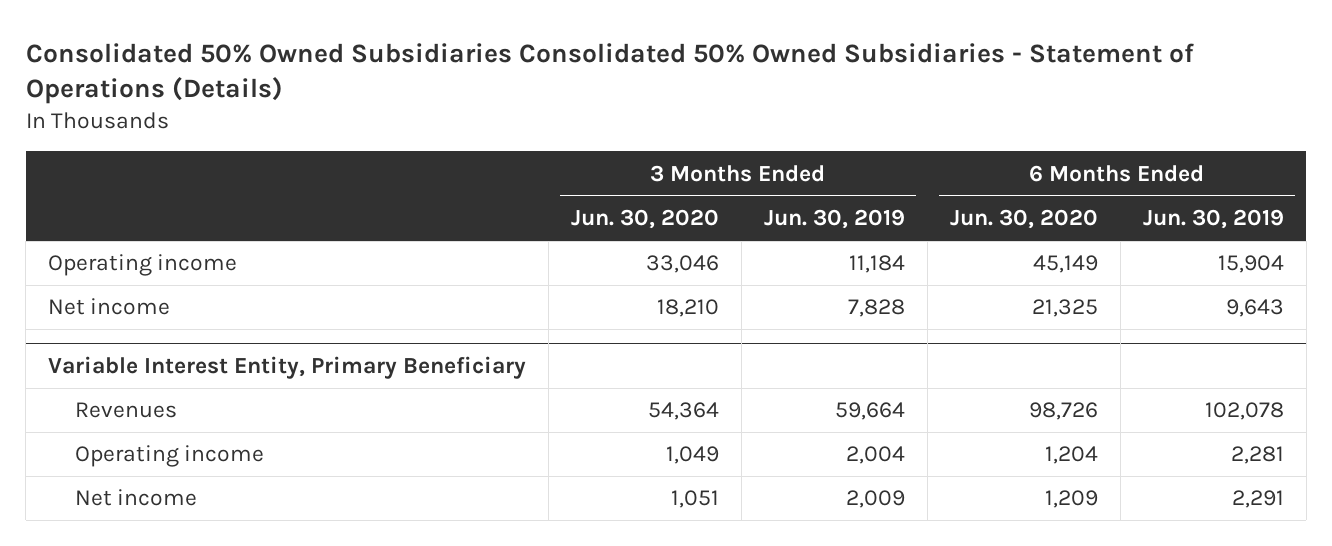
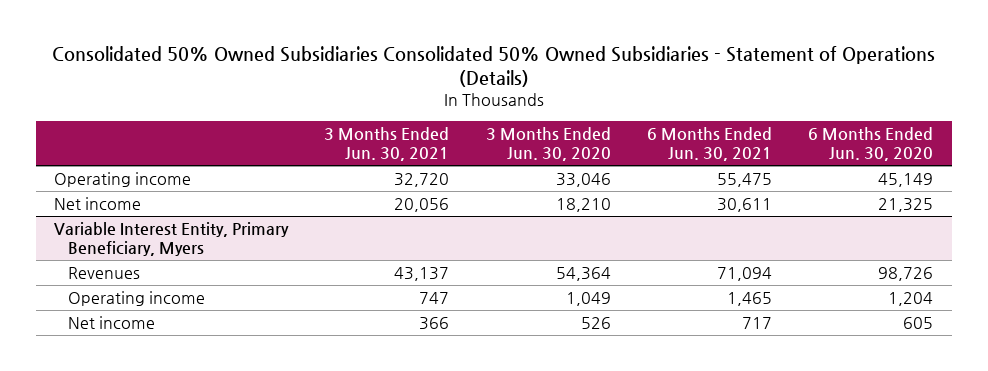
[764,209,906,230] Jun. 30, 2019 -> none
[1142,209,1284,230] Jun. 30, 2019 -> none
none -> [324,126,450,162] 3 Months Ended Jun. 30, 2021
none -> [647,126,773,162] 6 Months Ended Jun. 30, 2021
[48,356,527,380] Variable Interest Entity, Primary Beneficiary -> [54,222,290,257] Variable Interest Entity, Primary Beneficiary, Myers
[671,490,720,509] 1,051 -> [580,317,611,330] 526
[1044,490,1098,509] 1,209 -> [903,317,934,330] 605

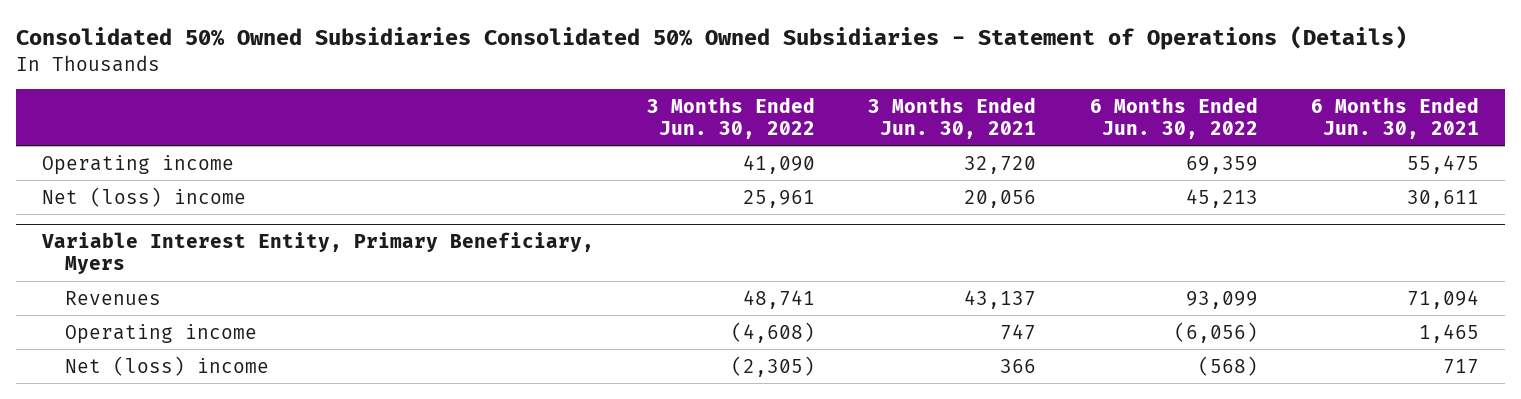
[485,126,611,162] 3 Months Ended Jun. 30, 2020 -> none
[808,126,934,162] 6 Months Ended Jun. 30, 2020 -> none
none -> [647,97,816,139] 3 Months Ended Jun. 30, 2022
none -> [1089,97,1258,139] 6 Months Ended Jun. 30, 2022
[54,197,142,211] Net income -> [42,186,247,207] Net (loss) income
[68,316,156,330] Net income -> [65,355,270,376] Net (loss) income

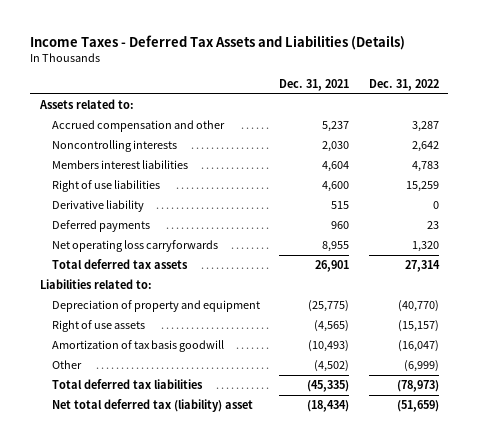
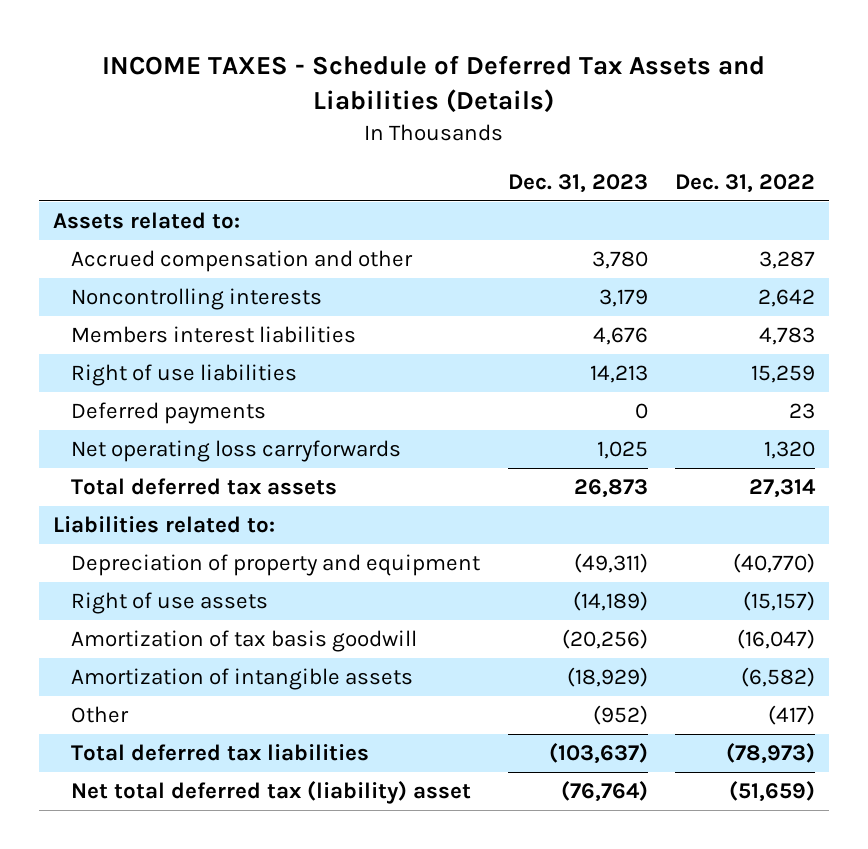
[30,35,406,51] Income Taxes - Deferred Tax Assets and Liabilities (Details) -> [102,55,766,114] INCOME TAXES - Schedule of Deferred Tax Assets and Liabilities (Details)
[279,78,350,91] Dec. 31, 2021 -> none
none -> [507,173,648,193] Dec. 31, 2023
[51,200,144,213] Derivative liability -> none
none -> [70,668,413,691] Amortization of intangible assets
[403,360,439,373] (6,999) -> [768,705,816,726] (417)

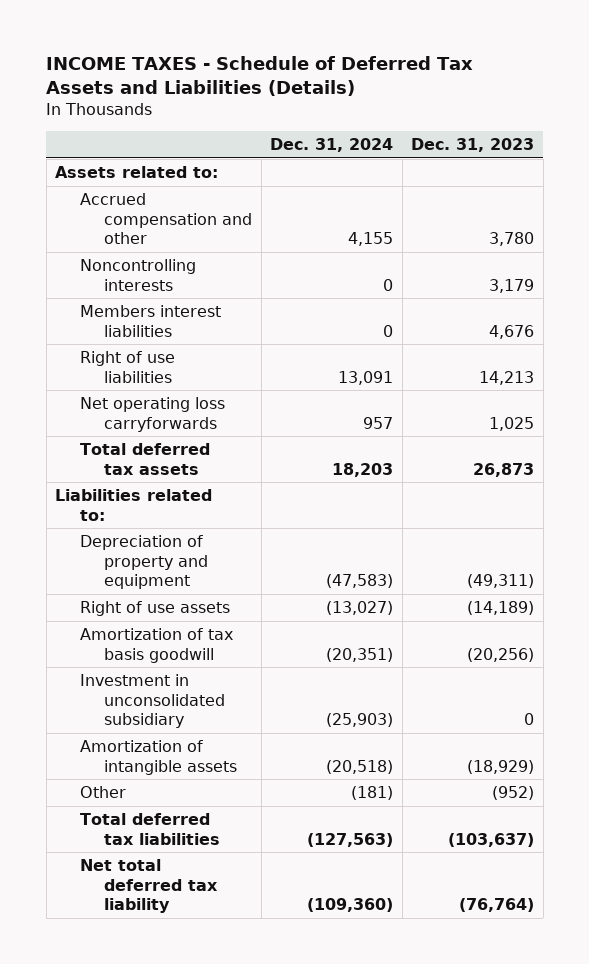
[675,173,816,193] Dec. 31, 2022 -> none
none -> [270,137,394,152] Dec. 31, 2024
[70,402,266,425] Deferred payments -> none
none -> [79,673,226,729] Investment in unconsolidated subsidiary
[70,781,471,805] Net total deferred tax (liability) asset -> [79,858,219,914] Net total deferred tax liability

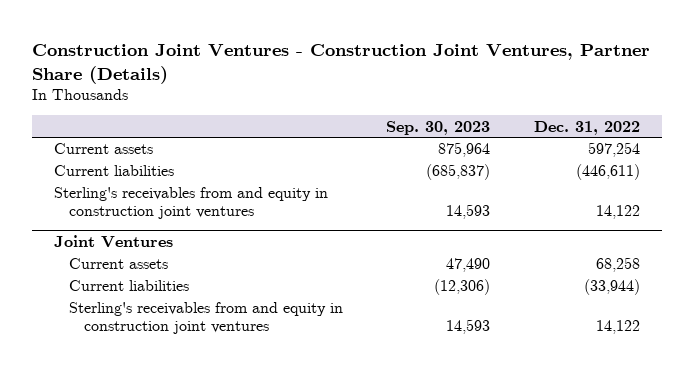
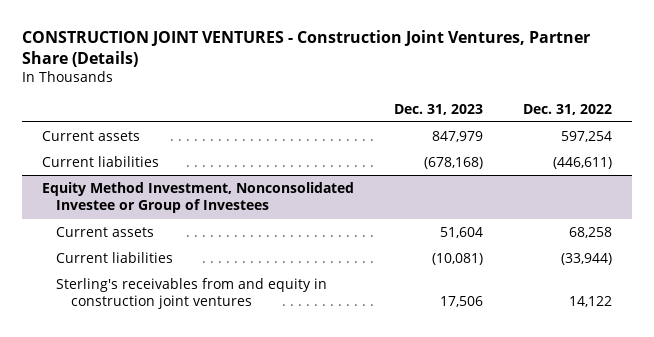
[31,43,650,84] Construction Joint Ventures - Construction Joint Ventures, Partner Share (Details) -> [21,29,590,67] CONSTRUCTION JOINT VENTURES - Construction Joint Ventures, Partner Share (Details)
[386,120,491,135] Sep. 30, 2023 -> none
none -> [393,103,483,115] Dec. 31, 2023
[53,187,328,220] Sterling's receivables from and equity in construction joint ventures -> none
[53,235,173,249] Joint Ventures -> [41,181,354,214] Equity Method Investment, Nonconsolidated Investee or Group of Investees

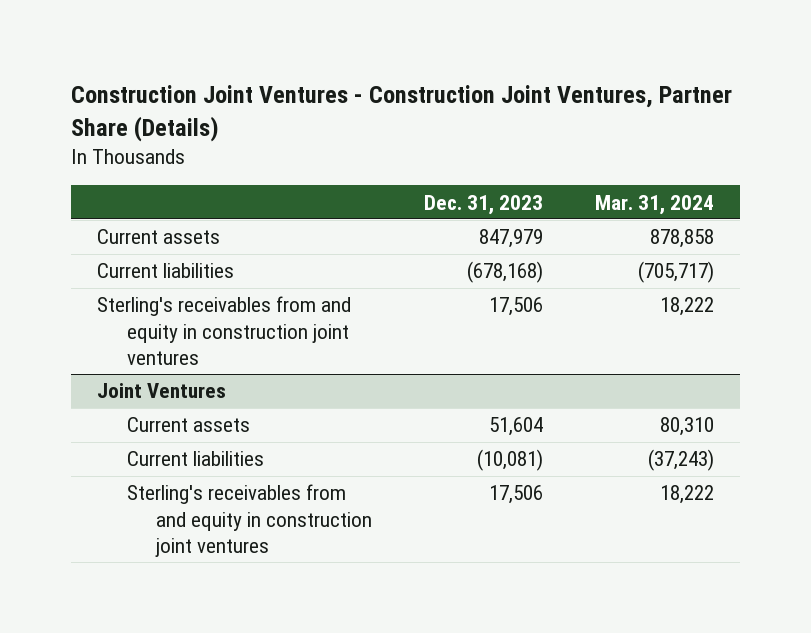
[21,29,590,67] CONSTRUCTION JOINT VENTURES - Construction Joint Ventures, Partner Share (Details) -> [70,85,732,143] Construction Joint Ventures - Construction Joint Ventures, Partner Share (Details)
[523,103,613,115] Dec. 31, 2022 -> none
none -> [594,194,714,215] Mar. 31, 2024
none -> [96,296,351,365] Sterling's receivables from and equity in construction joint ventures
[41,181,354,214] Equity Method Investment, Nonconsolidated Investee or Group of Investees -> [96,383,226,399] Joint Ventures

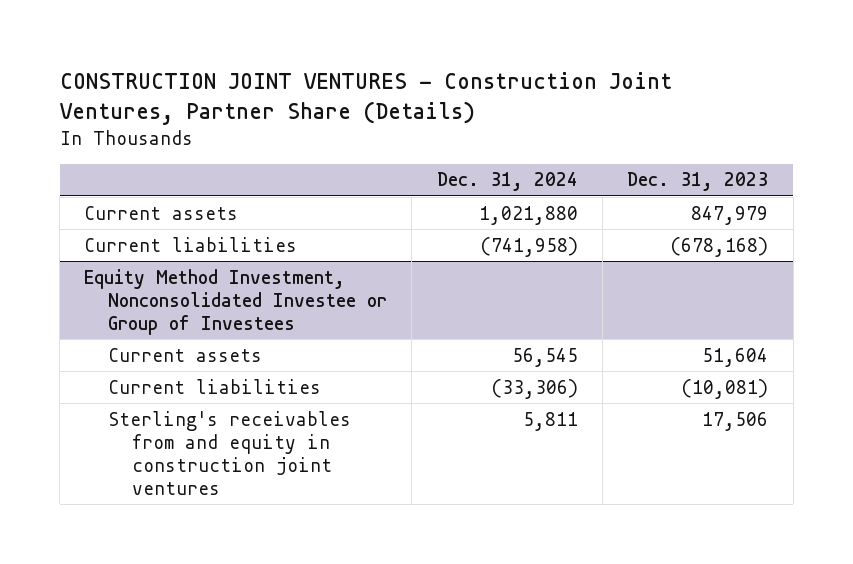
[70,85,732,143] Construction Joint Ventures - Construction Joint Ventures, Partner Share (Details) -> [59,72,672,125] CONSTRUCTION JOINT VENTURES - Construction Joint Ventures, Partner Share (Details)
[594,194,714,215] Mar. 31, 2024 -> none
none -> [436,172,578,192] Dec. 31, 2024
[96,296,351,365] Sterling's receivables from and equity in construction joint ventures -> none
[96,383,226,399] Joint Ventures -> [84,268,388,335] Equity Method Investment, Nonconsolidated Investee or Group of Investees

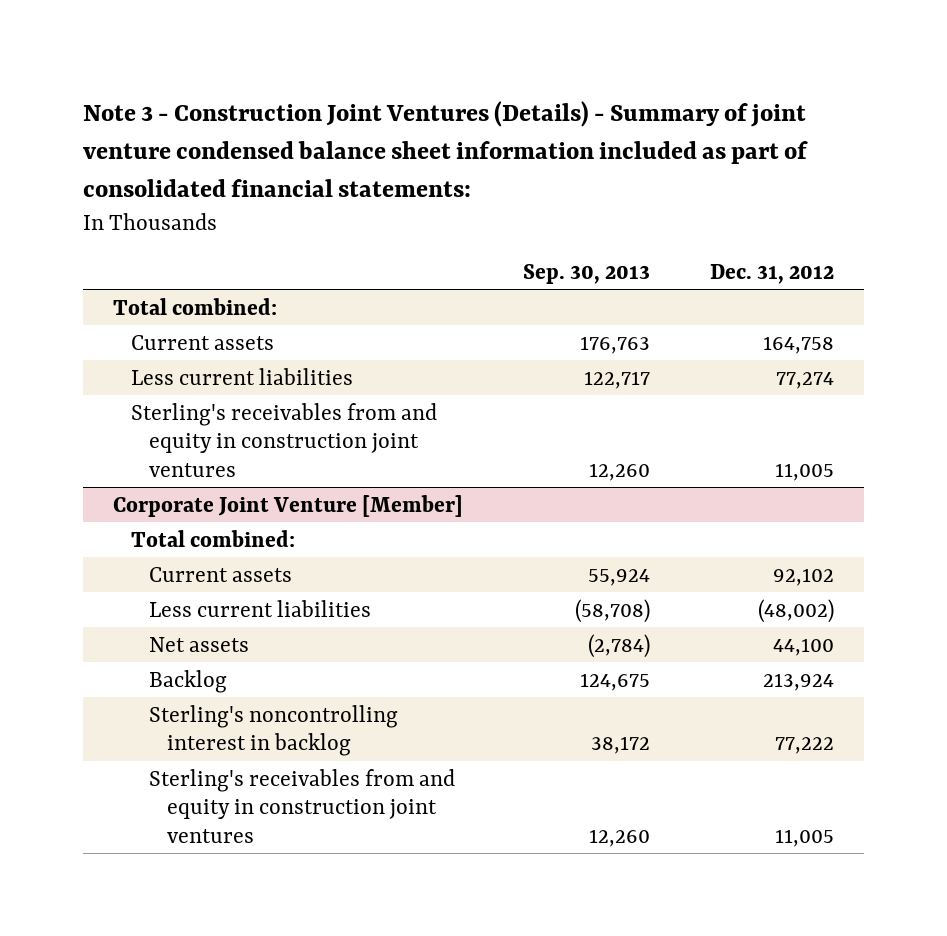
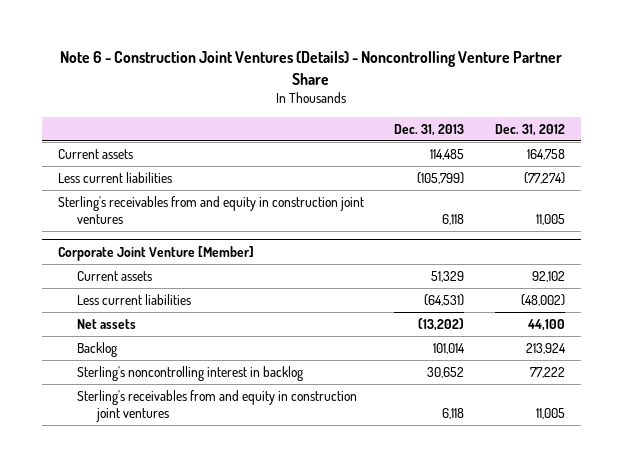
[83,101,809,197] Note 3 - Construction Joint Ventures (Details) - Summary of joint venture condensed balance sheet information included as part of consolidated financial statements: -> [60,51,563,85] Note 6 - Construction Joint Ventures (Details) - Noncontrolling Venture Partner Share
[523,263,651,284] Sep. 30, 2013 -> none
none -> [394,123,465,136] Dec. 31, 2013
[113,297,278,315] Total combined: -> none
[775,371,834,389] 77,274 -> [524,172,566,185] (77,274)
[131,529,296,547] Total combined: -> none

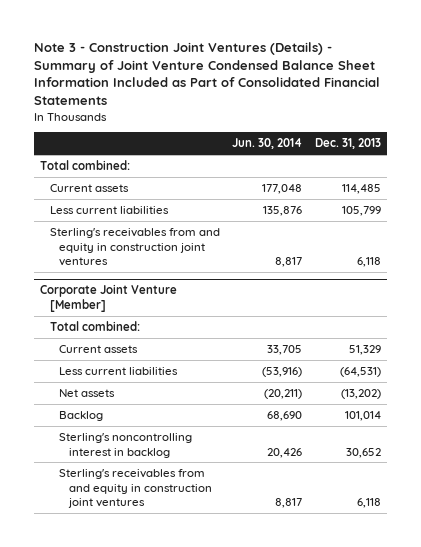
[60,51,563,85] Note 6 - Construction Joint Ventures (Details) - Noncontrolling Venture Partner Share -> [34,41,381,106] Note 3 - Construction Joint Ventures (Details) - Summary of Joint Venture Condensed Balance Sheet Information Included as Part of Consolidated Financial Statements
[495,123,566,136] Dec. 31, 2012 -> none
none -> [232,138,303,150] Jun. 30, 2014
none -> [40,159,131,170] Total combined:
[417,172,465,185] (105,799) -> [341,205,381,216] 105,799
none -> [49,320,140,331] Total combined:

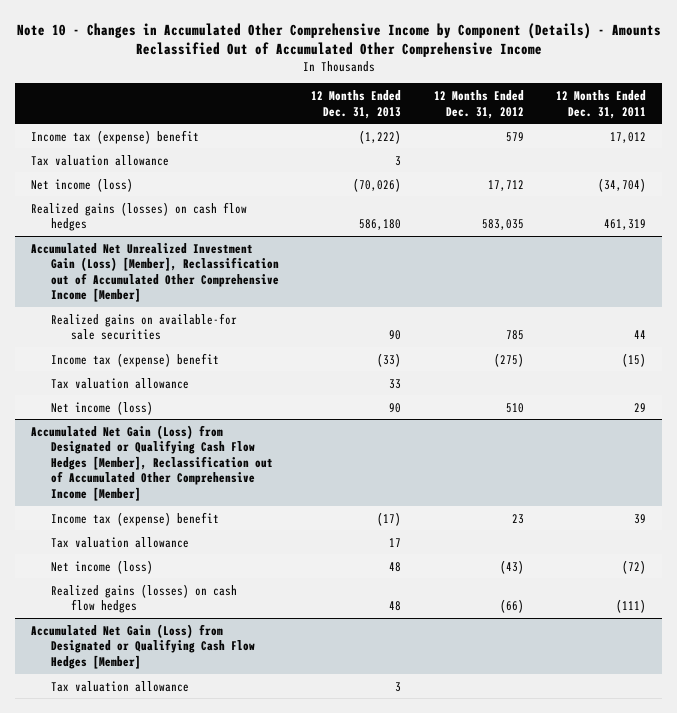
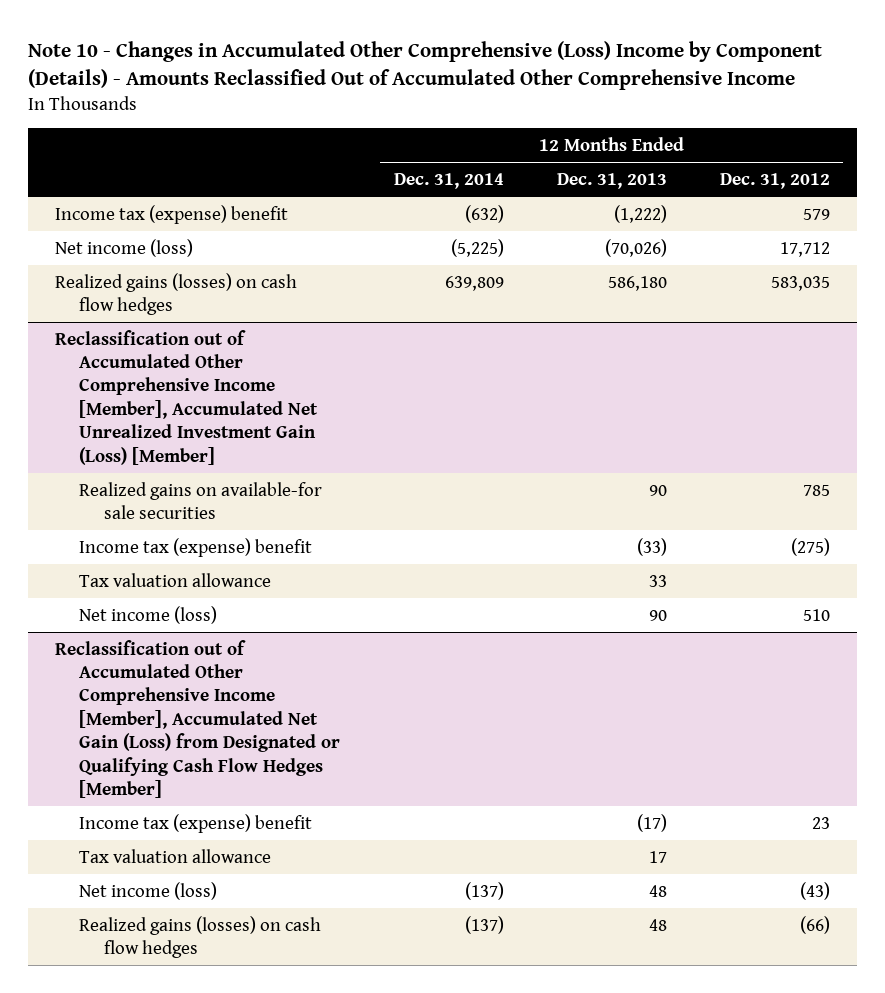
[16,22,661,58] Note 10 - Changes in Accumulated Other Comprehensive Income by Component (Details) - Amounts Reclassified Out of Accumulated Other Comprehensive Income -> [28,40,823,91] Note 10 - Changes in Accumulated Other Comprehensive (Loss) Income by Component (Details) - Amounts Reclassified Out of Accumulated Other Comprehensive Income
[555,89,646,119] 12 Months Ended Dec. 31, 2011 -> none
none -> [393,173,504,190] Dec. 31, 2014
[31,154,170,166] Tax valuation allowance -> none
[31,242,280,303] Accumulated Net Unrealized Investment Gain (Loss) [Member], Reclassification out of Accumulated Other Comprehensive Income [Member] -> [54,329,319,465] Reclassification out of Accumulated Other Comprehensive Income [Member], Accumulated Net Unrealized Investment Gain (Loss) [Member]
[31,424,274,501] Accumulated Net Gain (Loss) from Designated or Qualifying Cash Flow Hedges [Member], Reclassification out of Accumulated Other Comprehensive Income [Member] -> [54,639,341,799] Reclassification out of Accumulated Other Comprehensive Income [Member], Accumulated Net Gain (Loss) from Designated or Qualifying Cash Flow Hedges [Member]
[31,623,256,669] Accumulated Net Gain (Loss) from Designated or Qualifying Cash Flow Hedges [Member] -> none
[51,680,190,692] Tax valuation allowance -> none

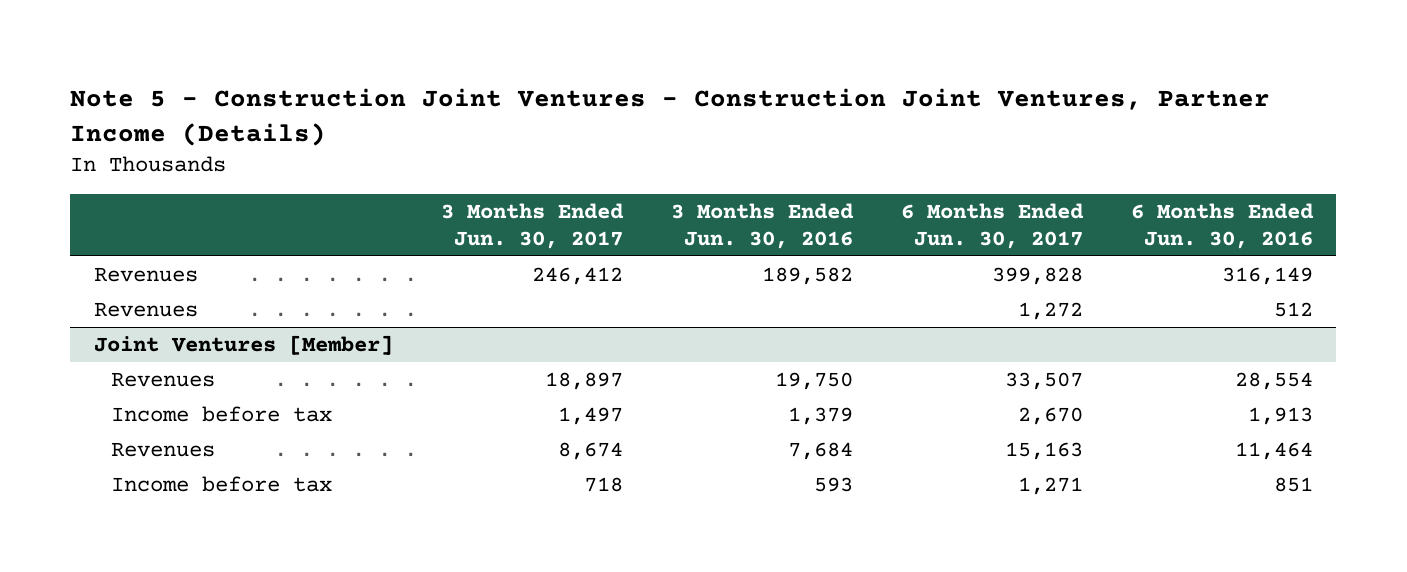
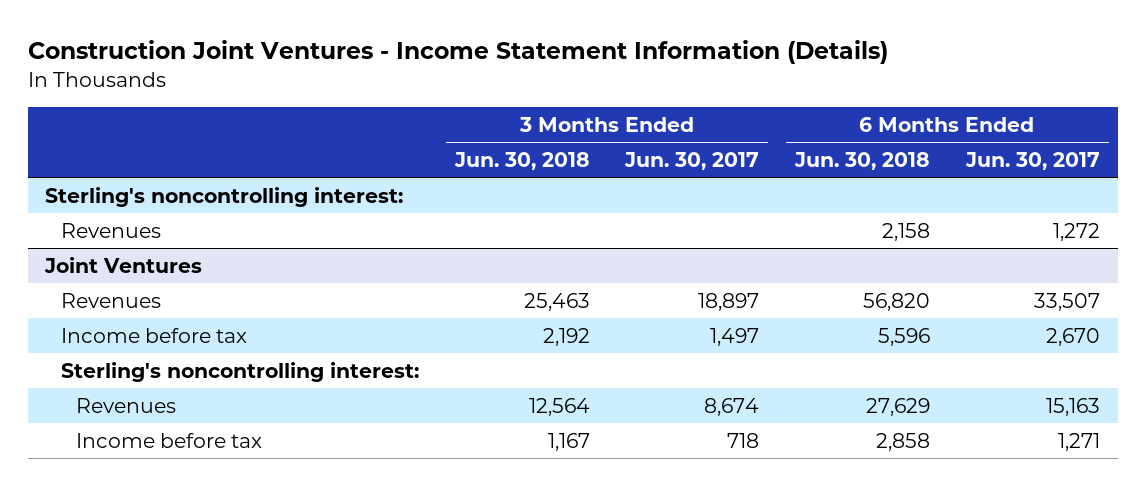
[70,87,1271,146] Note 5 - Construction Joint Ventures - Construction Joint Ventures, Partner Income (Details) -> [27,40,888,65] Construction Joint Ventures - Income Statement Information (Details)
[670,203,854,249] 3 Months Ended Jun. 30, 2016 -> none
[1130,203,1314,249] 6 Months Ended Jun. 30, 2016 -> none
none -> [453,151,590,170] Jun. 30, 2018
none -> [794,151,931,170] Jun. 30, 2018
[94,267,199,283] Revenues -> none
none -> [45,186,404,207] Sterling's noncontrolling interest:
[94,335,394,356] Joint Ventures [Member] -> [44,256,203,273] Joint Ventures
none -> [60,361,419,382] Sterling's noncontrolling interest:

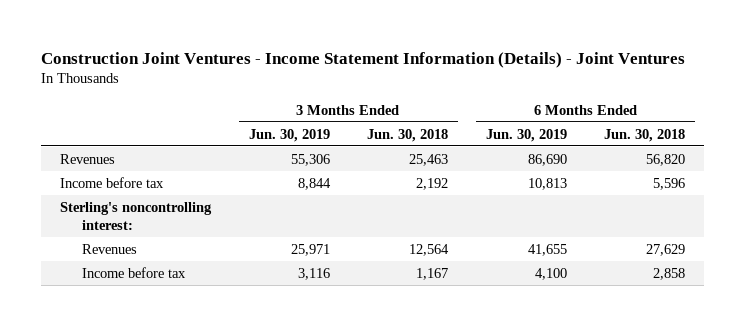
[27,40,888,65] Construction Joint Ventures - Income Statement Information (Details) -> [41,51,686,68] Construction Joint Ventures - Income Statement Information (Details) - Joint Ventures
[624,151,760,170] Jun. 30, 2017 -> none
[964,151,1100,170] Jun. 30, 2017 -> none
none -> [248,128,330,142] Jun. 30, 2019
none -> [485,128,567,142] Jun. 30, 2019
[45,186,404,207] Sterling's noncontrolling interest: -> none
[60,222,161,238] Revenues -> none
[44,256,203,273] Joint Ventures -> none

